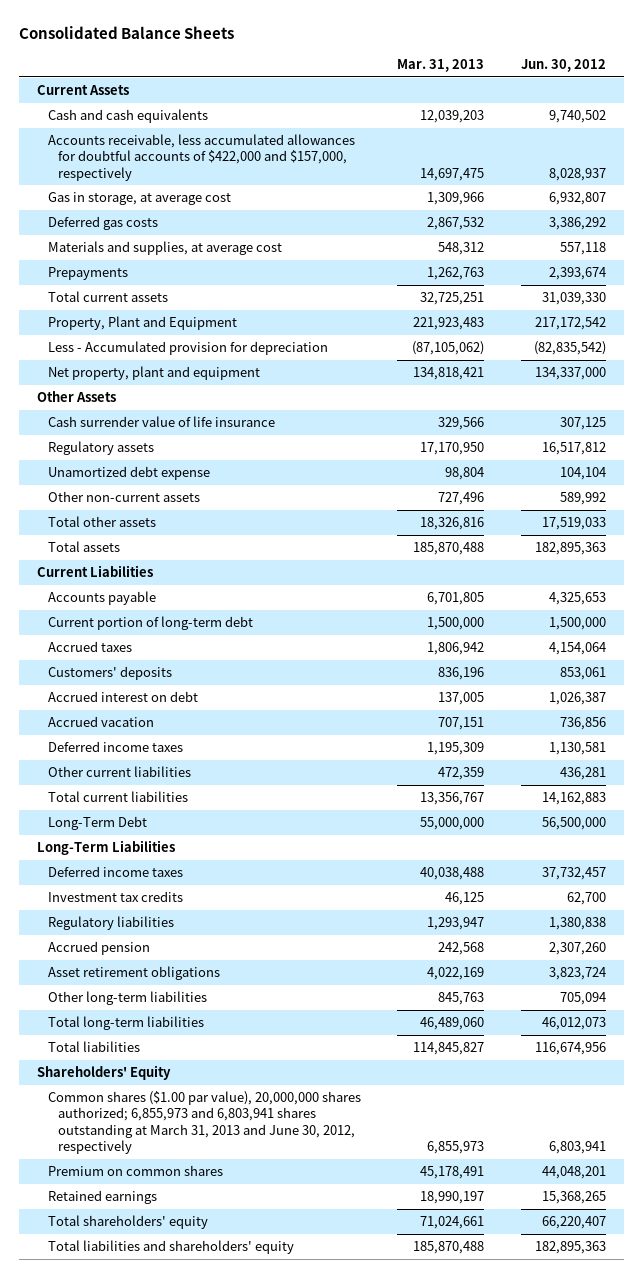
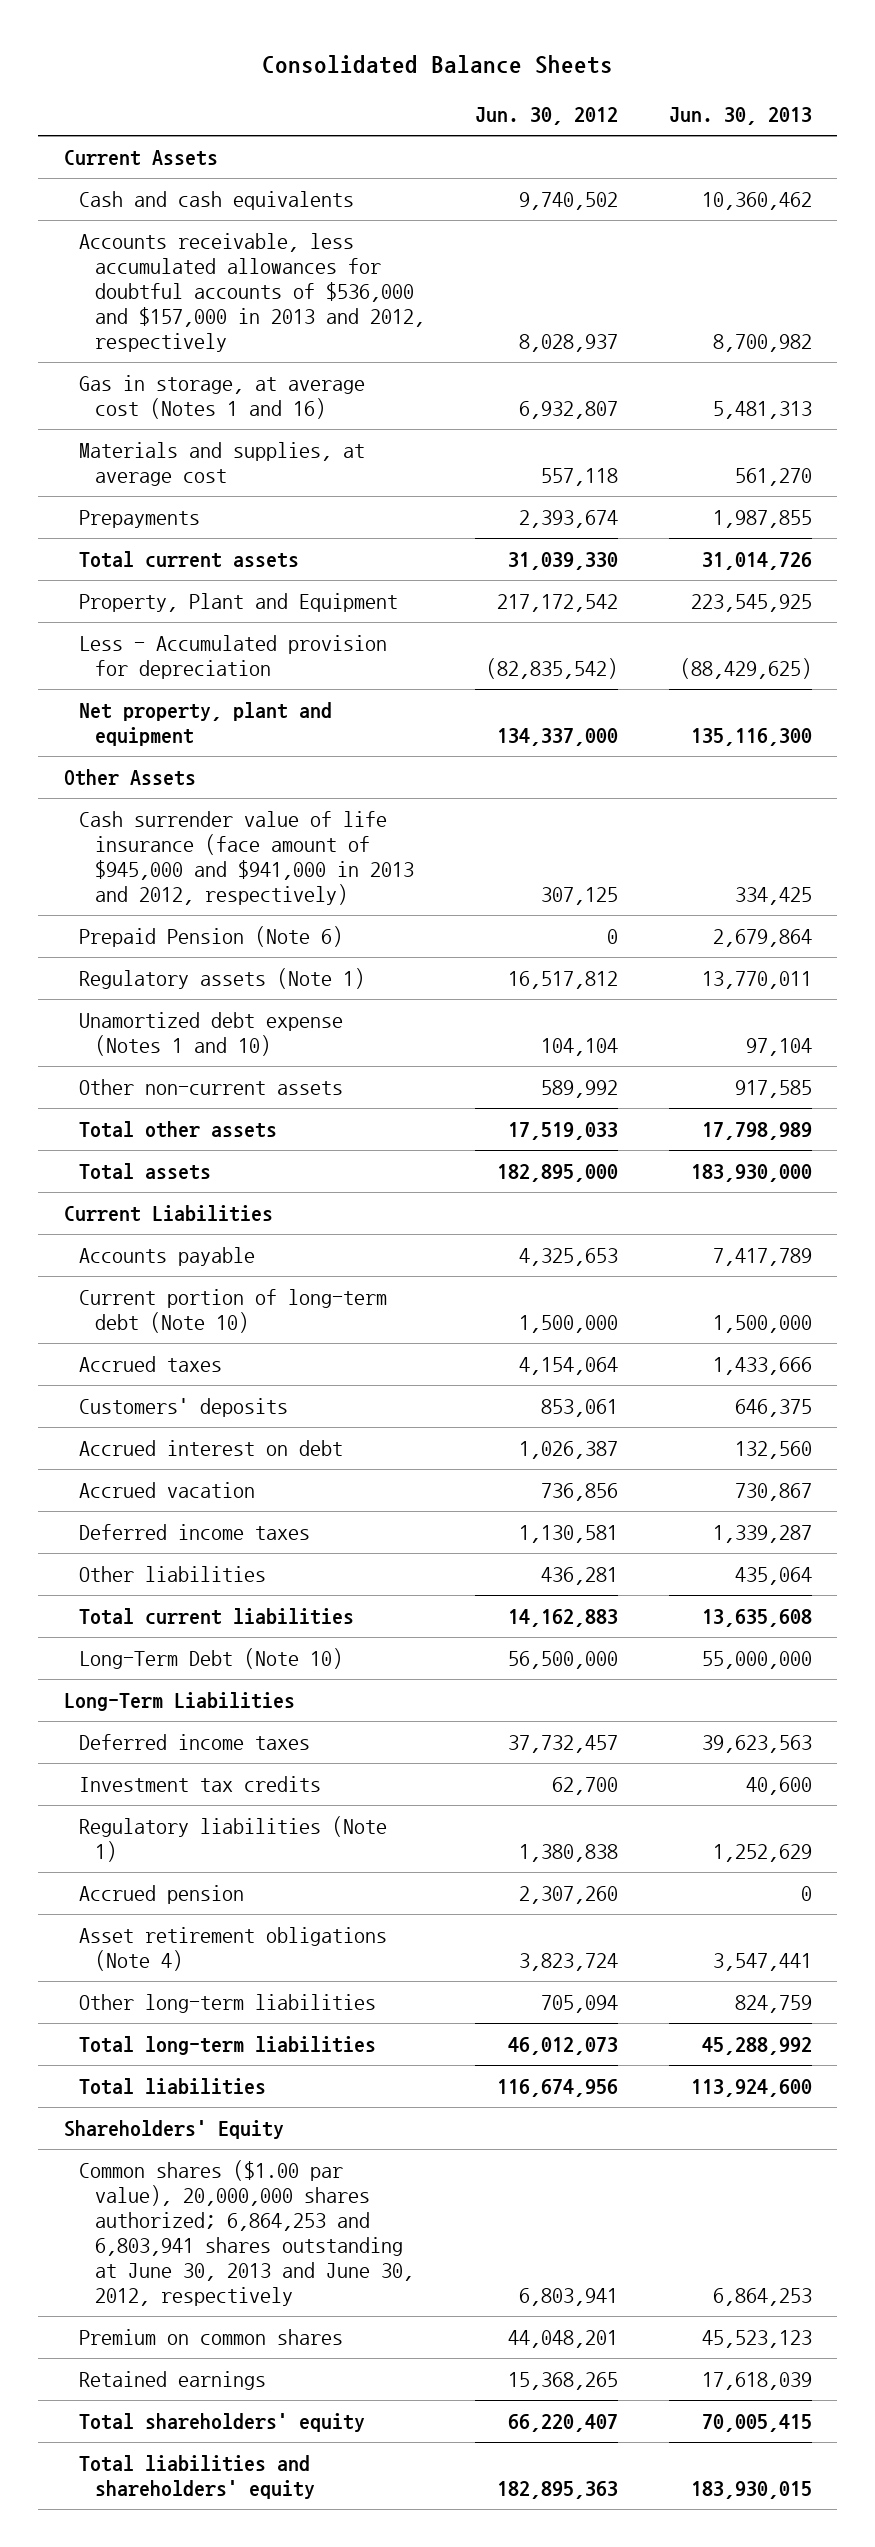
[397,59,485,73] Mar. 31, 2013 -> none
none -> [668,107,812,126] Jun. 30, 2013
[47,216,158,231] Deferred gas costs -> none
[47,134,355,181] Accounts receivable, less accumulated allowances for doubtful accounts of $422,000 and $157,000, respectively -> [79,232,426,352] Accounts receivable, less accumulated allowances for doubtful accounts of $536,000 and $157,000 in 2013 and 2012, respectively
[47,192,231,206] Gas in storage, at average cost -> [79,374,366,419] Gas in storage, at average cost (Notes 1 and 16)
[47,416,275,428] Cash surrender value of life insurance -> [79,810,415,905] Cash surrender value of life insurance (face amount of $945,000 and $941,000 in 2013 and 2012, respectively)
none -> [79,925,344,947] Prepaid Pension (Note 6)
[47,441,154,456] Regulatory assets -> [79,967,366,989] Regulatory assets (Note 1)
[47,466,210,481] Unamortized debt expense -> [79,1011,344,1056] Unamortized debt expense (Notes 1 and 10)
[534,542,606,556] 182,895,363 -> [497,1163,619,1182] 182,895,000
[47,616,253,631] Current portion of long-term debt -> [79,1288,388,1333] Current portion of long-term debt (Note 10)
[47,766,191,778] Other current liabilities -> [79,1565,267,1582] Other liabilities
[47,816,147,831] Long-Term Debt -> [79,1647,344,1669] Long-Term Debt (Note 10)
[47,916,174,931] Regulatory liabilities -> [79,1815,388,1862] Regulatory liabilities (Note 1)
[47,966,220,981] Asset retirement obligations -> [79,1926,388,1971] Asset retirement obligations (Note 4)
[47,1091,361,1155] Common shares ($1.00 par value), 20,000,000 shares authorized; 6,855,973 and 6,803,941 shares outstanding at March 31, 2013 and June 30, 2012, respectively -> [79,2159,415,2306] Common shares ($1.00 par value), 20,000,000 shares authorized; 6,864,253 and 6,803,941 shares outstanding at June 30, 2013 and June 30, 2012, respectively

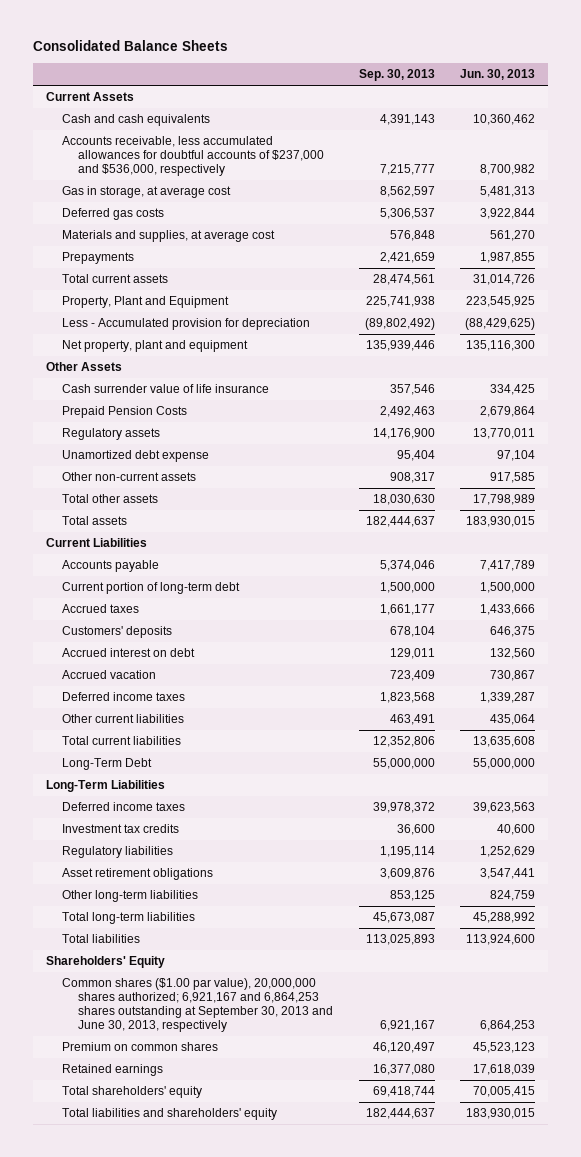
[475,107,619,126] Jun. 30, 2012 -> none
none -> [358,69,435,82] Sep. 30, 2013
[79,232,426,352] Accounts receivable, less accumulated allowances for doubtful accounts of $536,000 and $157,000 in 2013 and 2012, respectively -> [61,136,325,176] Accounts receivable, less accumulated allowances for doubtful accounts of $237,000 and $536,000, respectively
[79,374,366,419] Gas in storage, at average cost (Notes 1 and 16) -> [61,186,231,199] Gas in storage, at average cost
none -> [61,208,164,221] Deferred gas costs
[79,810,415,905] Cash surrender value of life insurance (face amount of $945,000 and $941,000 in 2013 and 2012, respectively) -> [61,384,269,394] Cash surrender value of life insurance
[79,925,344,947] Prepaid Pension (Note 6) -> [61,406,187,419] Prepaid Pension Costs
[79,967,366,989] Regulatory assets (Note 1) -> [61,428,160,441] Regulatory assets
[79,1011,344,1056] Unamortized debt expense (Notes 1 and 10) -> [61,450,209,463] Unamortized debt expense
[690,1163,812,1182] 183,930,000 -> [466,516,536,528] 183,930,015
[79,1288,388,1333] Current portion of long-term debt (Note 10) -> [61,582,240,595] Current portion of long-term debt
[79,1565,267,1582] Other liabilities -> [61,714,184,724] Other current liabilities
[79,1647,344,1669] Long-Term Debt (Note 10) -> [61,758,152,771] Long-Term Debt
[79,1884,245,1904] Accrued pension -> none
[79,1815,388,1862] Regulatory liabilities (Note 1) -> [61,846,173,859] Regulatory liabilities
[79,1926,388,1971] Asset retirement obligations (Note 4) -> [61,868,213,881] Asset retirement obligations
[79,2159,415,2306] Common shares ($1.00 par value), 20,000,000 shares authorized; 6,864,253 and 6,803,941 shares outstanding at June 30, 2013 and June 30, 2012, respectively -> [61,978,334,1032] Common shares ($1.00 par value), 20,000,000 shares authorized; 6,921,167 and 6,864,253 shares outstanding at September 30, 2013 and June 30, 2013, respectively

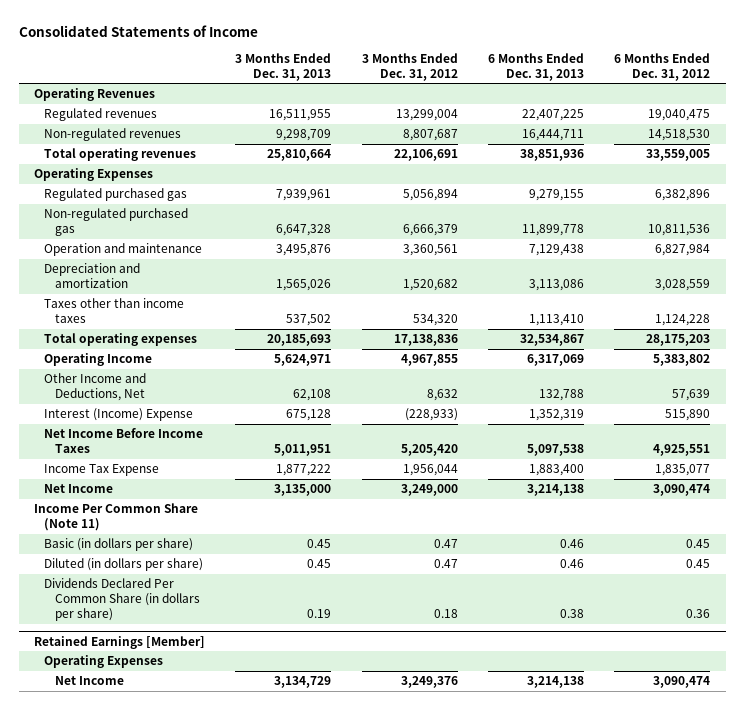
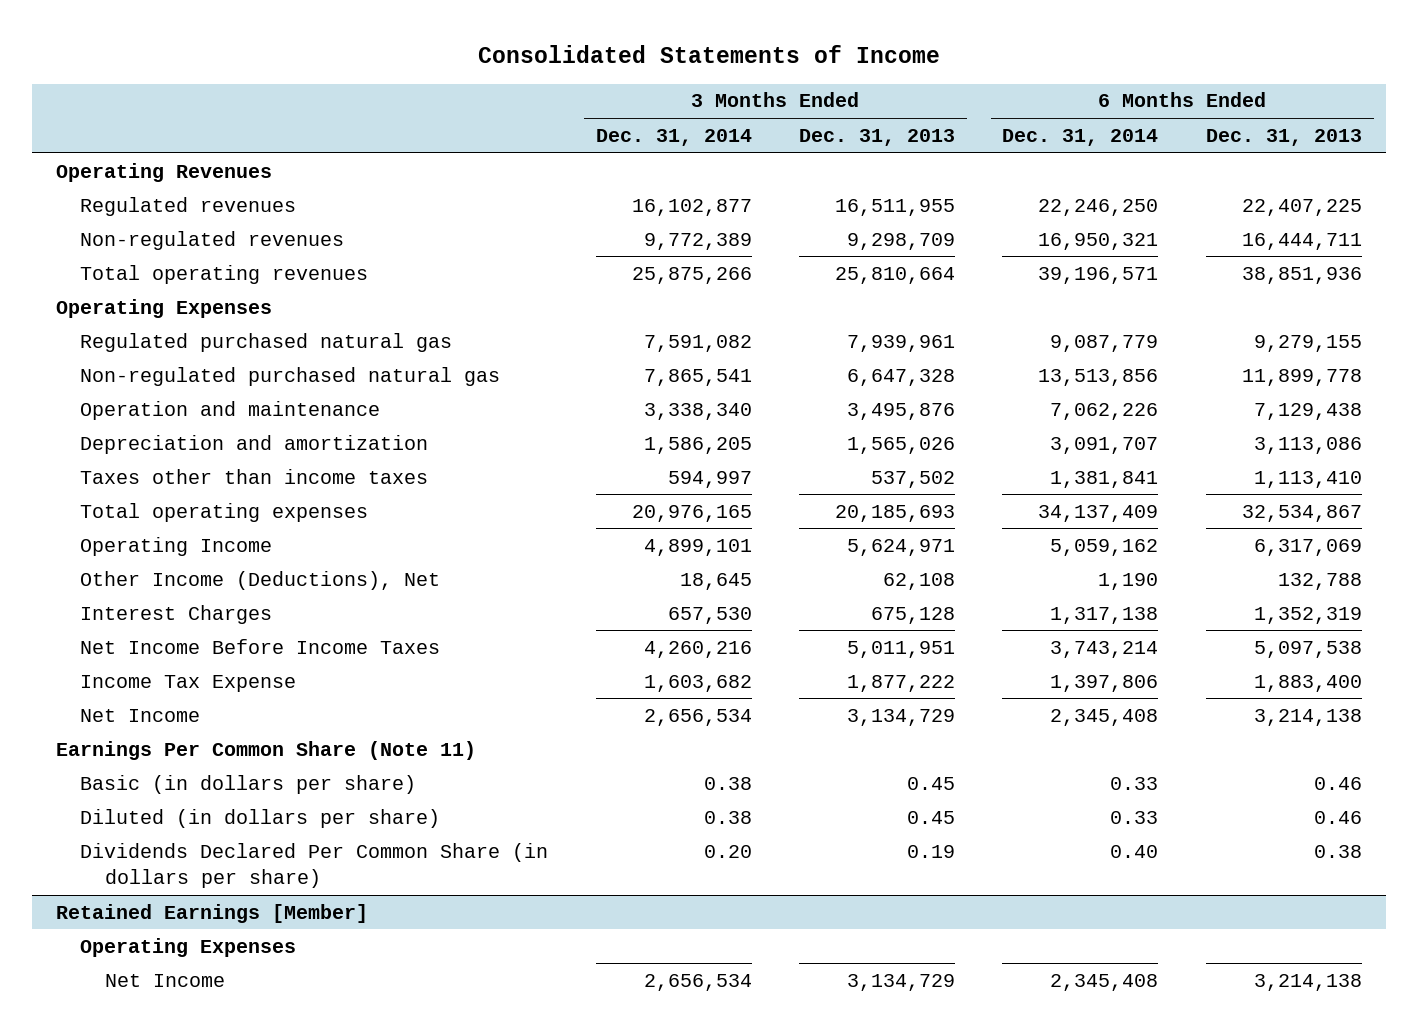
[361,52,458,81] 3 Months Ended Dec. 31, 2012 -> none
[614,52,711,81] 6 Months Ended Dec. 31, 2012 -> none
none -> [595,128,752,146] Dec. 31, 2014
none -> [1002,128,1159,146] Dec. 31, 2014
[44,188,188,202] Regulated purchased gas -> [80,332,453,352] Regulated purchased natural gas
[44,208,189,237] Non-regulated purchased gas -> [80,366,501,386] Non-regulated purchased natural gas
[44,373,147,402] Other Income and Deductions, Net -> [80,570,441,590] Other Income (Deductions), Net
[44,408,194,422] Interest (Income) Expense -> [80,604,273,624] Interest Charges
[274,484,332,497] 3,135,000 -> [847,708,956,726] 3,134,729
[33,503,198,532] Income Per Common Share (Note 11) -> [55,740,476,760] Earnings Per Common Share (Note 11)

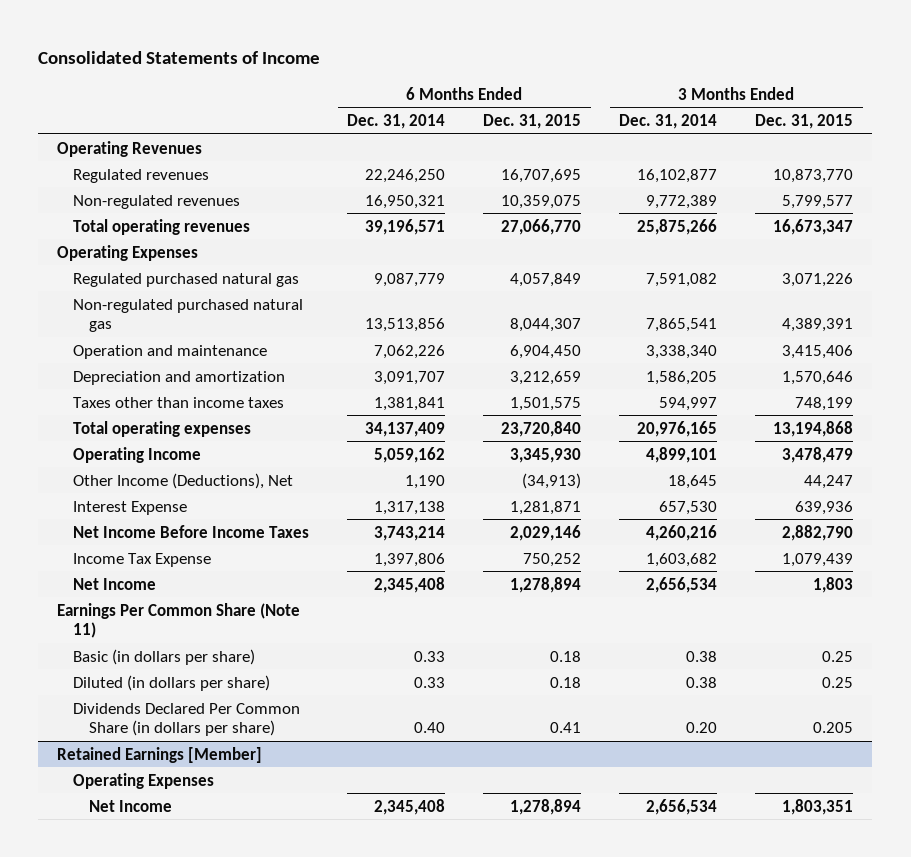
[799,128,956,146] Dec. 31, 2013 -> none
[1205,128,1362,146] Dec. 31, 2013 -> none
none -> [483,114,582,130] Dec. 31, 2015
none -> [755,114,854,130] Dec. 31, 2015
[80,604,273,624] Interest Charges -> [73,500,188,515] Interest Expense

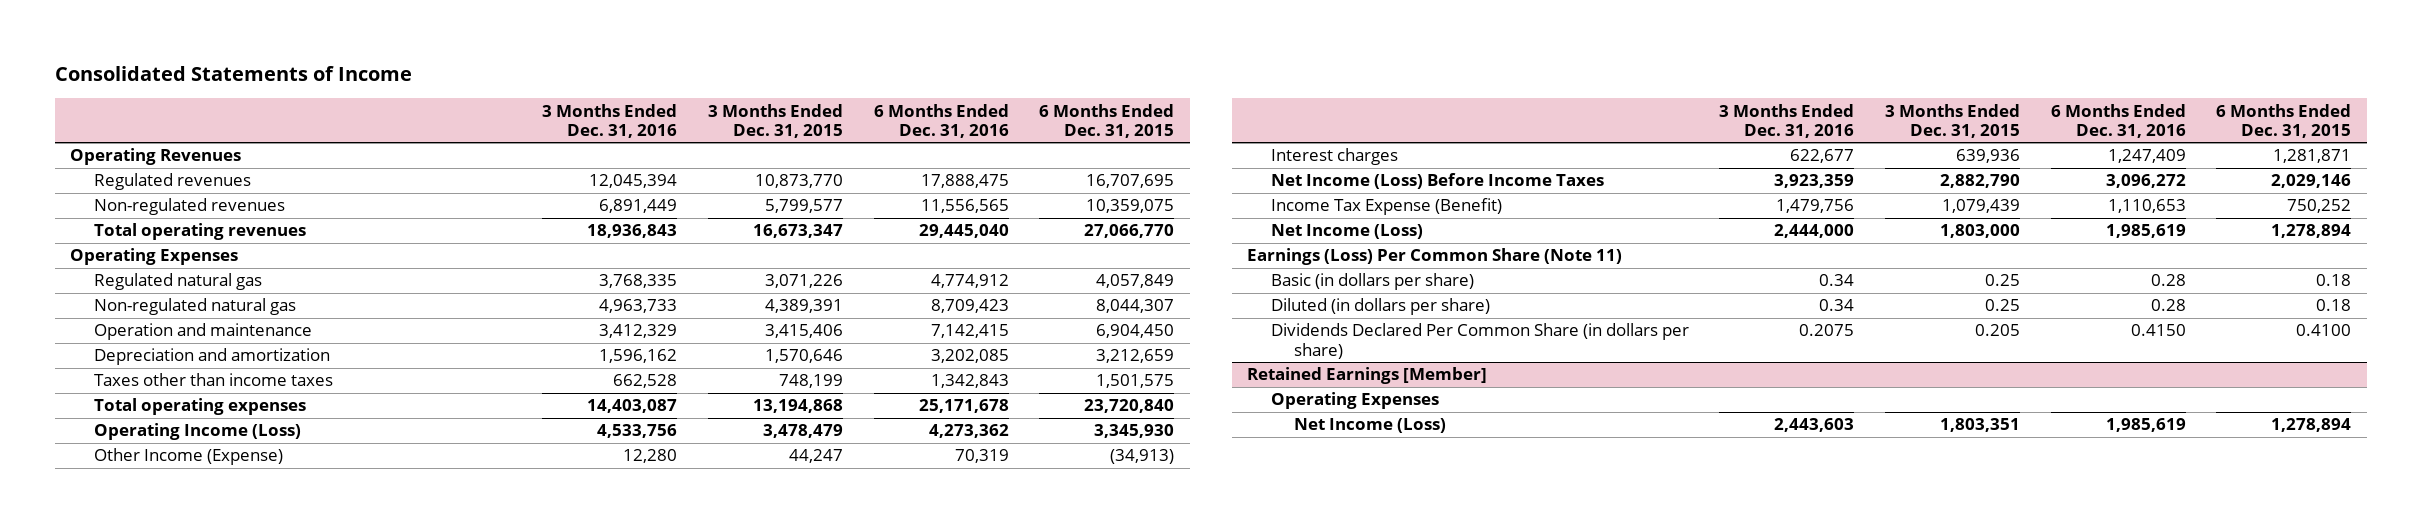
[347,114,446,130] Dec. 31, 2014 -> none
[619,114,718,130] Dec. 31, 2014 -> none
none -> [542,103,678,139] 3 Months Ended Dec. 31, 2016
none -> [873,103,1009,139] 6 Months Ended Dec. 31, 2016
[73,272,300,287] Regulated purchased natural gas -> [93,273,262,291] Regulated natural gas
[73,298,304,333] Non-regulated purchased natural gas -> [93,298,296,316] Non-regulated natural gas
[73,446,202,463] Operating Income -> [93,423,301,441] Operating Income (Loss)
[73,472,294,489] Other Income (Deductions), Net -> [93,448,283,466] Other Income (Expense)
[73,500,188,515] Interest Expense -> [1270,148,1398,166] Interest charges
[73,524,310,538] Net Income Before Income Taxes -> [1270,173,1604,190] Net Income (Loss) Before Income Taxes
[73,552,212,567] Income Tax Expense -> [1270,198,1502,216] Income Tax Expense (Benefit)
[73,577,157,590] Net Income -> [1270,224,1423,240] Net Income (Loss)
[813,576,854,593] 1,803 -> [1940,224,2021,239] 1,803,000
[57,602,301,639] Earnings Per Common Share (Note 11) -> [1247,248,1623,266] Earnings (Loss) Per Common Share (Note 11)
[550,722,582,734] 0.41 -> [2296,324,2352,337] 0.4100
[89,799,173,812] Net Income -> [1294,418,1447,434] Net Income (Loss)

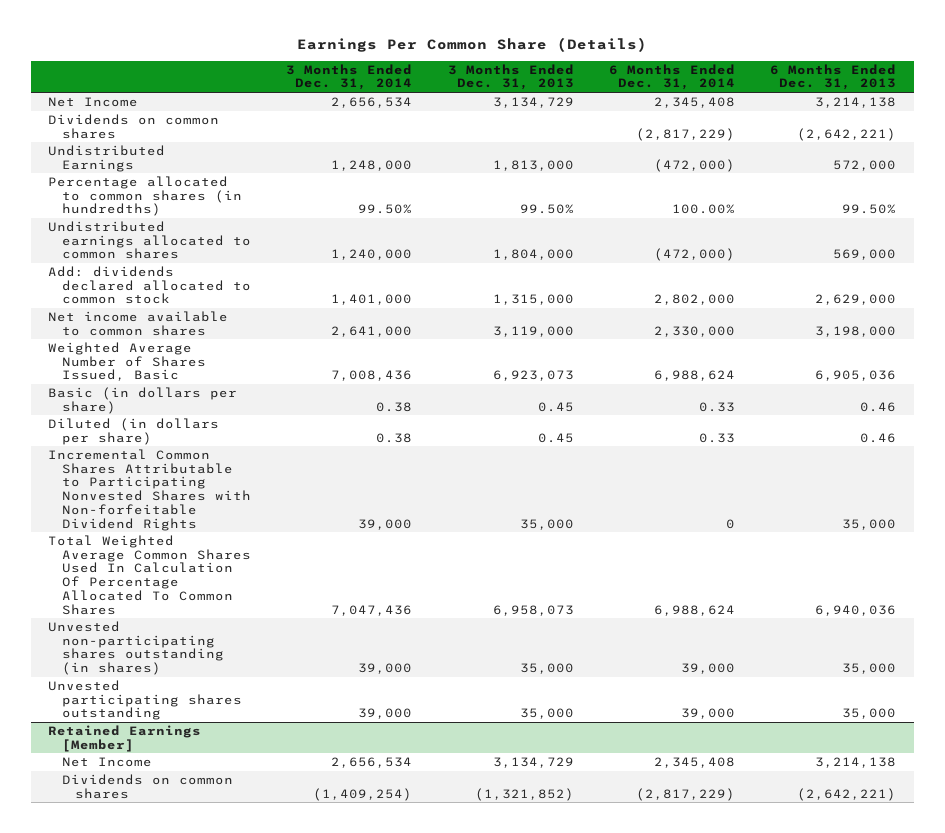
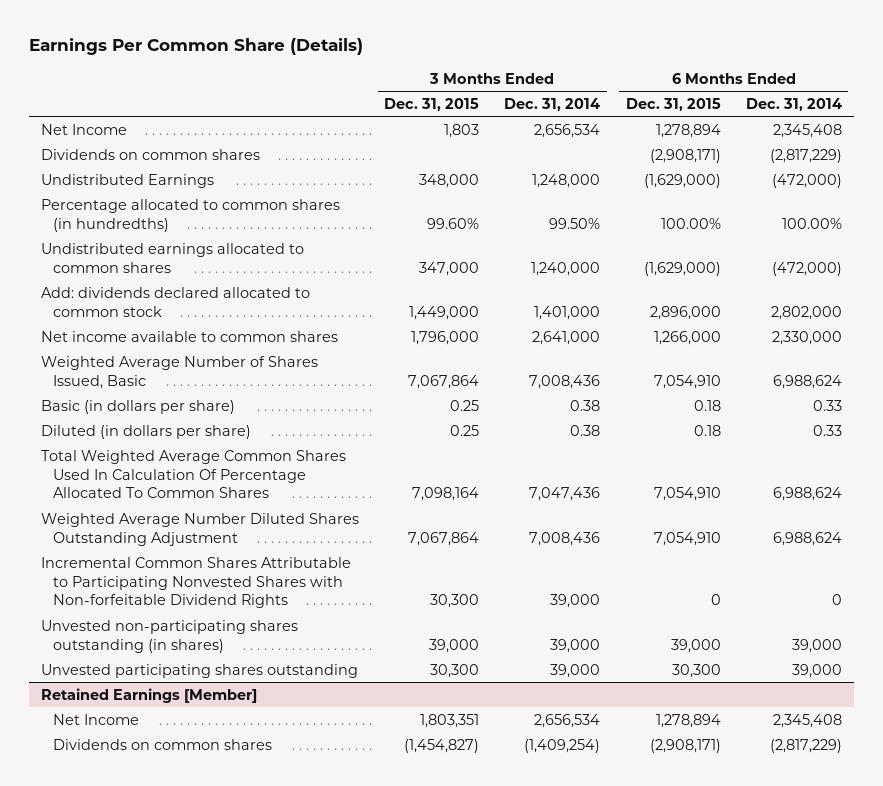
[447,63,574,91] 3 Months Ended Dec. 31, 2013 -> none
[770,63,897,91] 6 Months Ended Dec. 31, 2013 -> none
none -> [384,97,480,111] Dec. 31, 2015
none -> [625,97,721,111] Dec. 31, 2015
none -> [41,512,360,546] Weighted Average Number Diluted Shares Outstanding Adjustment
[48,448,251,531] Incremental Common Shares Attributable to Participating Nonvested Shares with Non-forfeitable Dividend Rights -> [41,556,352,609] Incremental Common Shares Attributable to Participating Nonvested Shares with Non-forfeitable Dividend Rights

